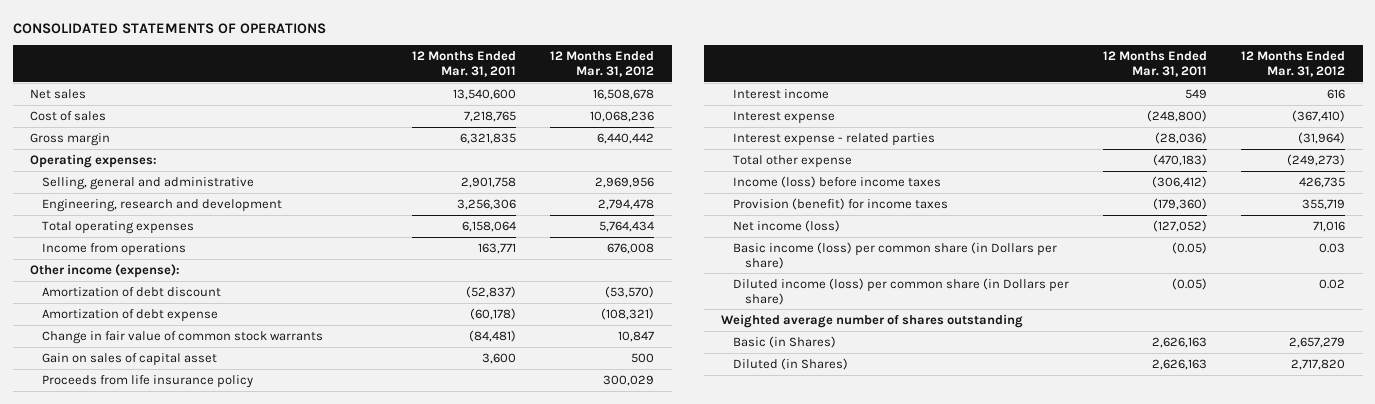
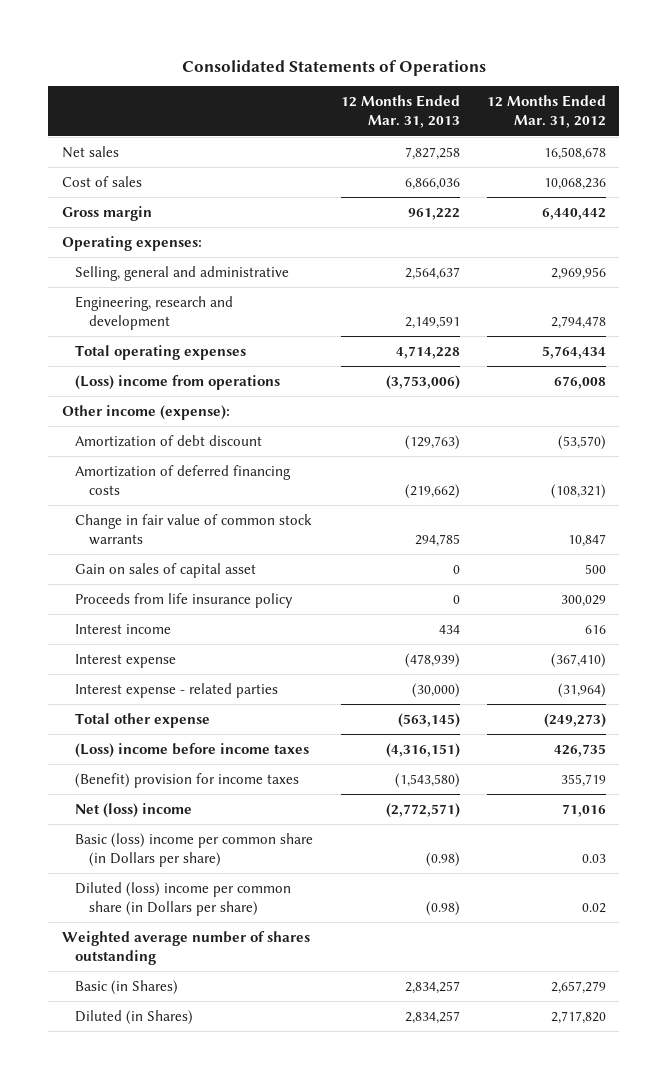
[12,22,326,34] CONSOLIDATED STATEMENTS OF OPERATIONS -> [181,59,486,76] Consolidated Statements of Operations
[412,51,517,78] 12 Months Ended Mar. 31, 2011 -> none
none -> [340,95,460,129] 12 Months Ended Mar. 31, 2013
[41,242,186,256] Income from operations -> [75,374,281,390] (Loss) income from operations
[41,308,218,322] Amortization of debt expense -> [75,464,292,496] Amortization of deferred financing costs
[732,175,941,188] Income (loss) before income taxes -> [75,742,310,758] (Loss) income before income taxes
[732,197,948,210] Provision (benefit) for income taxes -> [75,772,300,788] (Benefit) provision for income taxes
[732,219,840,232] Net income (loss) -> [75,802,193,818] Net (loss) income
[732,241,1057,269] Basic income (loss) per common share (in Dollars per share) -> [75,832,314,868] Basic (loss) income per common share (in Dollars per share)
[732,277,1069,305] Diluted income (loss) per common share (in Dollars per share) -> [75,881,292,917] Diluted (loss) income per common share (in Dollars per share)

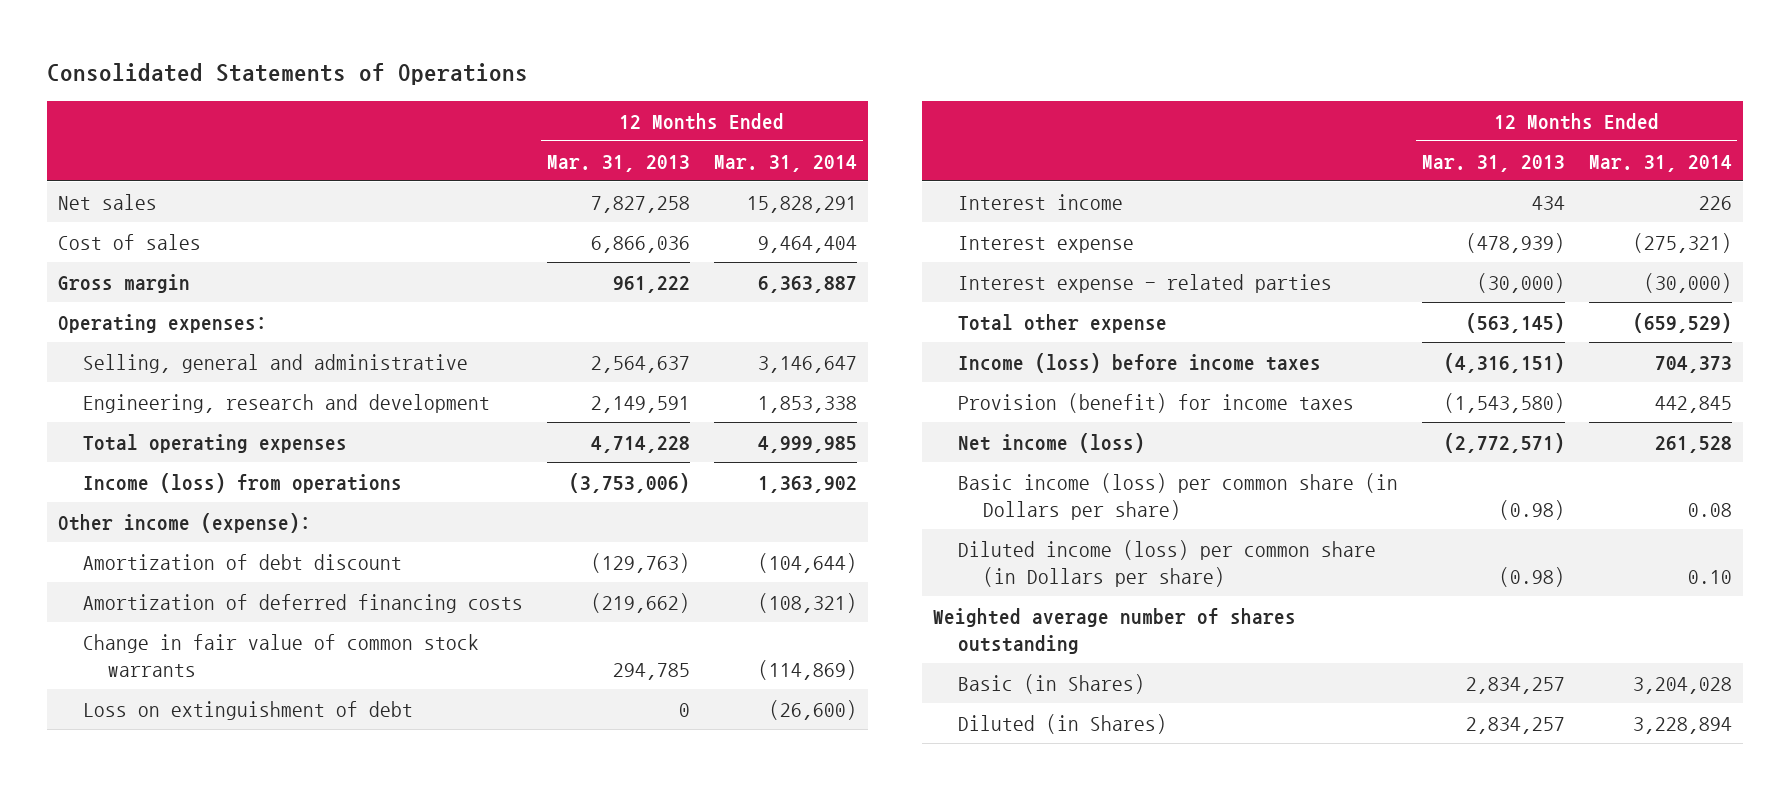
[486,95,606,129] 12 Months Ended Mar. 31, 2012 -> none
none -> [713,154,857,172] Mar. 31, 2014
[75,374,281,390] (Loss) income from operations -> [83,472,403,493] Income (loss) from operations
[75,562,257,578] Gain on sales of capital asset -> none
[75,592,294,608] Proceeds from life insurance policy -> none
none -> [83,700,414,720] Loss on extinguishment of debt
[75,742,310,758] (Loss) income before income taxes -> [958,352,1322,373] Income (loss) before income taxes
[75,772,300,788] (Benefit) provision for income taxes -> [958,392,1355,413] Provision (benefit) for income taxes
[75,802,193,818] Net (loss) income -> [958,432,1146,453] Net income (loss)
[75,832,314,868] Basic (loss) income per common share (in Dollars per share) -> [958,472,1399,520] Basic income (loss) per common share (in Dollars per share)
[75,881,292,917] Diluted (loss) income per common share (in Dollars per share) -> [958,539,1377,587] Diluted income (loss) per common share (in Dollars per share)

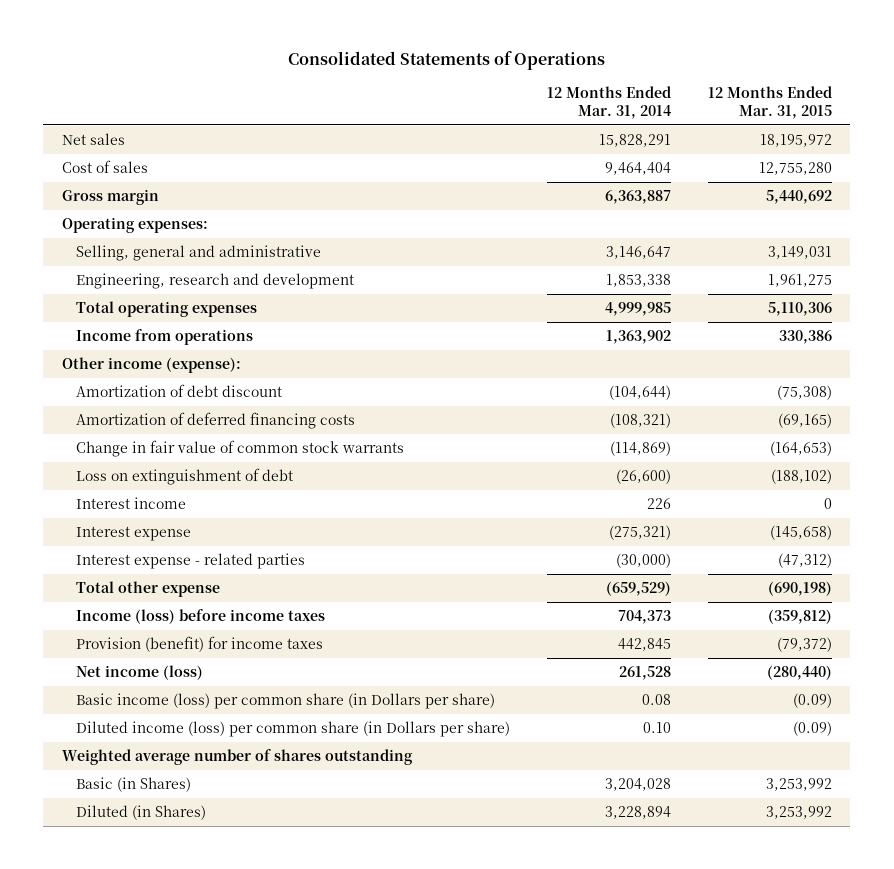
[547,154,691,172] Mar. 31, 2013 -> none
none -> [707,86,832,120] 12 Months Ended Mar. 31, 2015
[83,472,403,493] Income (loss) from operations -> [76,328,254,345] Income from operations

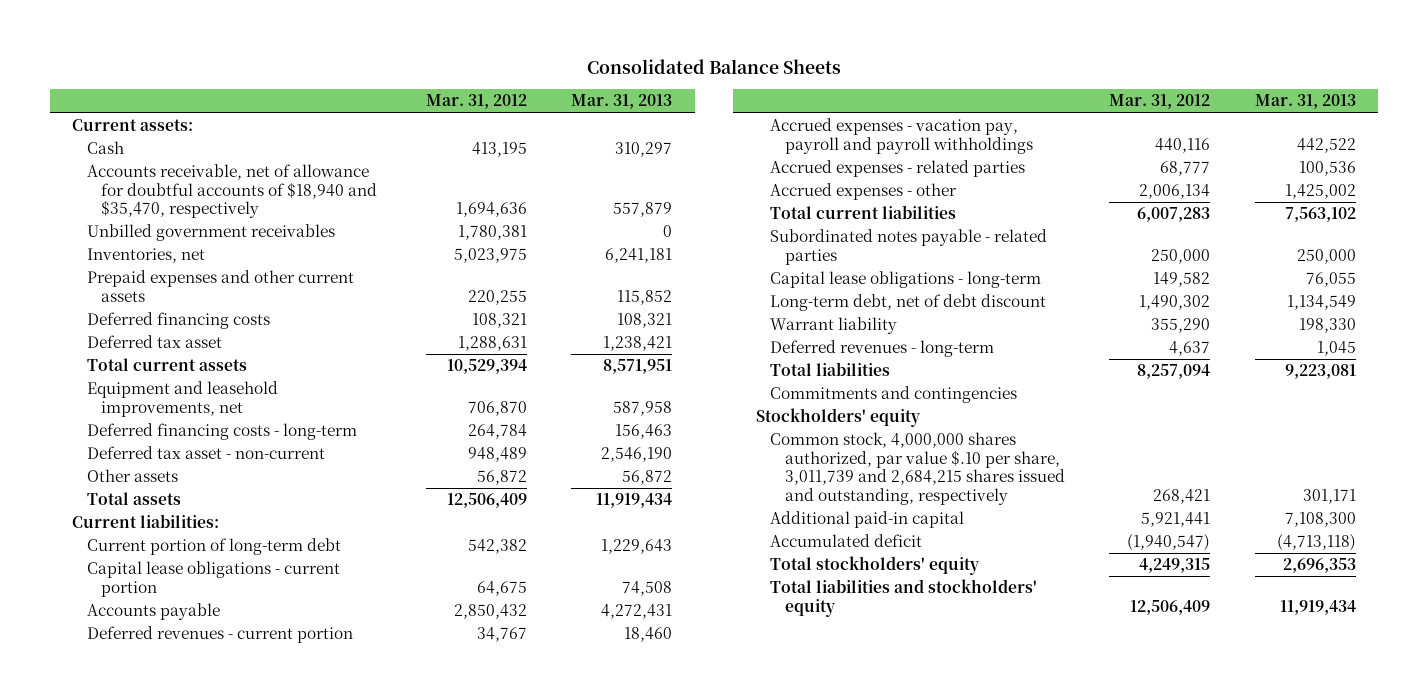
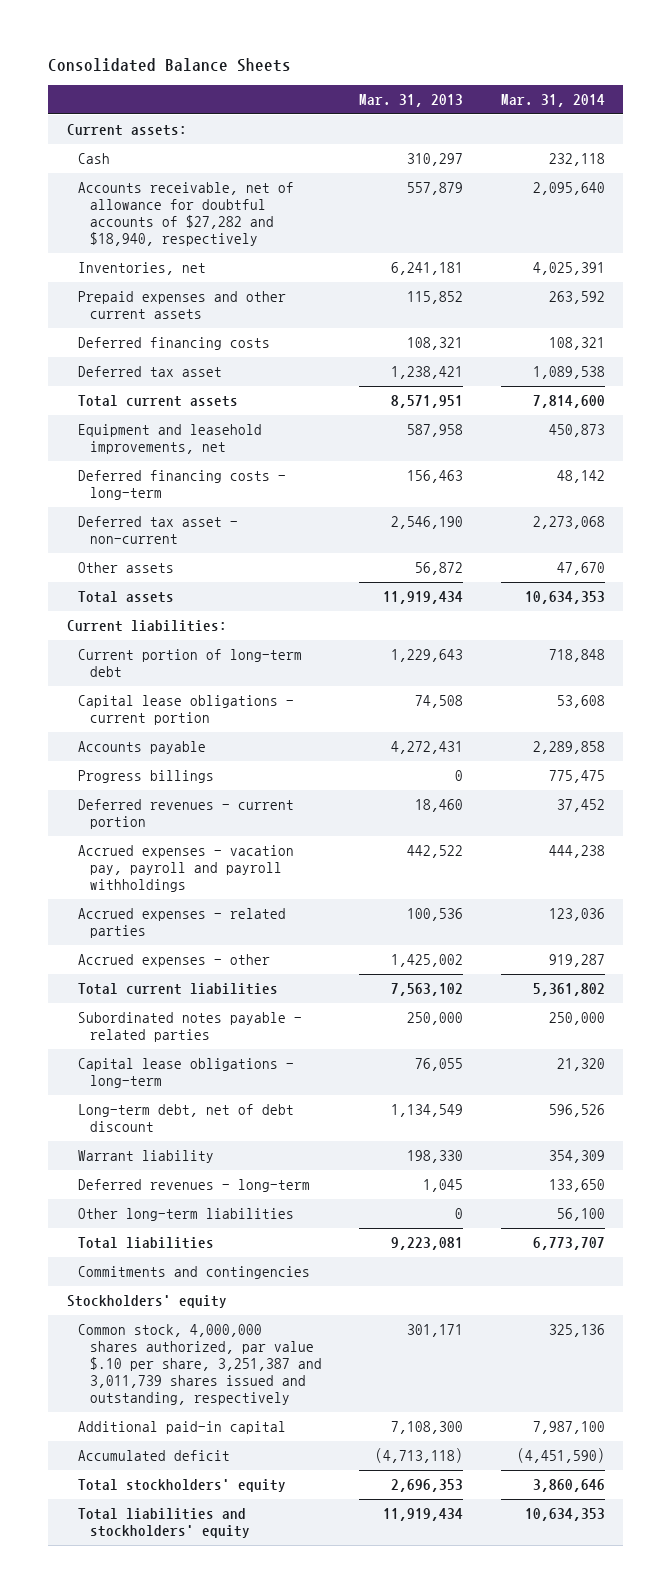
[425,94,527,110] Mar. 31, 2012 -> none
none -> [500,93,605,107] Mar. 31, 2014
[86,224,335,242] Unbilled government receivables -> none
[86,164,378,219] Accounts receivable, net of allowance for doubtful accounts of $18,940 and $35,470, respectively -> [78,181,295,247] Accounts receivable, net of allowance for doubtful accounts of $27,282 and $18,940, respectively
none -> [78,769,215,783] Progress billings
none -> [78,1207,295,1221] Other long-term liabilities
[770,432,1065,505] Common stock, 4,000,000 shares authorized, par value $.10 per share, 3,011,739 and 2,684,215 shares issued and outstanding, respectively -> [78,1323,322,1406] Common stock, 4,000,000 shares authorized, par value $.10 per share, 3,251,387 and 3,011,739 shares issued and outstanding, respectively

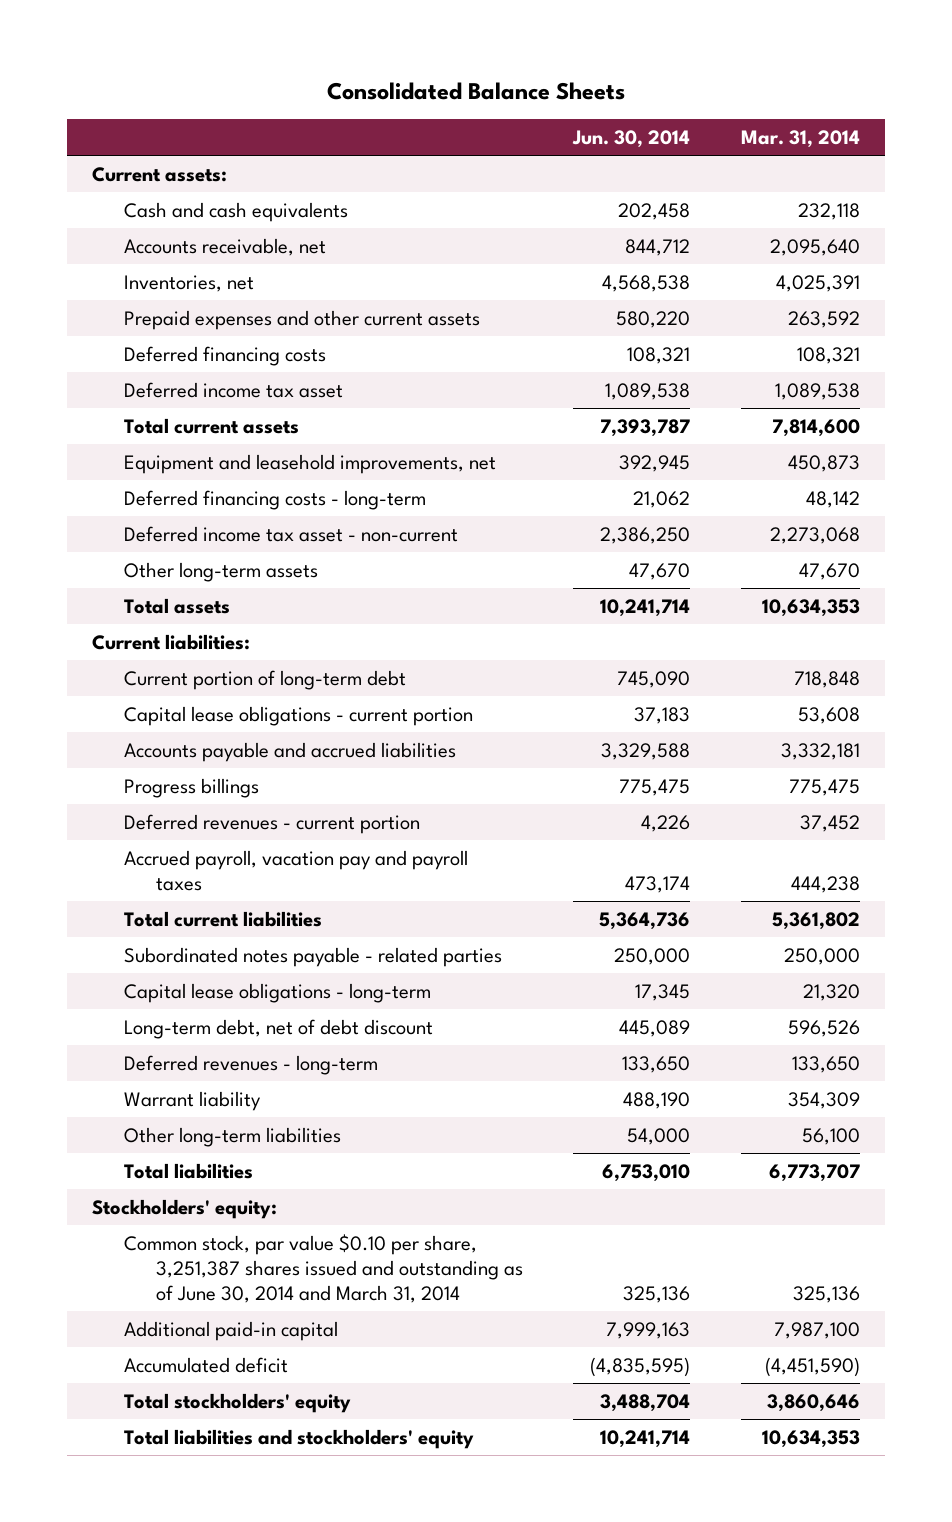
[359,93,464,107] Mar. 31, 2013 -> none
none -> [572,130,691,149] Jun. 30, 2014
[78,152,111,164] Cash -> [123,201,348,222] Cash and cash equivalents
[78,181,295,247] Accounts receivable, net of allowance for doubtful accounts of $27,282 and $18,940, respectively -> [123,237,326,256] Accounts receivable, net
[78,365,223,377] Deferred tax asset -> [123,381,343,398] Deferred income tax asset
[78,515,239,544] Deferred tax asset - non-current -> [123,525,458,542] Deferred income tax asset - non-current
[78,561,175,573] Other assets -> [123,561,318,582] Other long-term assets
[78,740,207,754] Accounts payable -> [123,741,456,762] Accounts payable and accrued liabilities
[532,740,605,754] 2,289,858 -> [781,742,861,760] 3,332,181
[78,907,287,938] Accrued expenses - related parties -> none
[78,953,271,967] Accrued expenses - other -> none
[78,844,295,893] Accrued expenses - vacation pay, payroll and payroll withholdings -> [123,849,468,891] Accrued payroll, vacation pay and payroll taxes
[78,1149,215,1163] Warrant liability -> [123,1090,261,1111] Warrant liability
[78,1265,311,1279] Commitments and contingencies -> none
[66,1294,227,1308] Stockholders' equity -> [91,1198,277,1219] Stockholders' equity:
[78,1323,322,1406] Common stock, 4,000,000 shares authorized, par value $.10 per share, 3,251,387 and 3,011,739 shares issued and outstanding, respectively -> [123,1233,523,1304] Common stock, par value $0.10 per share, 3,251,387 shares issued and outstanding as of June 30, 2014 and March 31, 2014

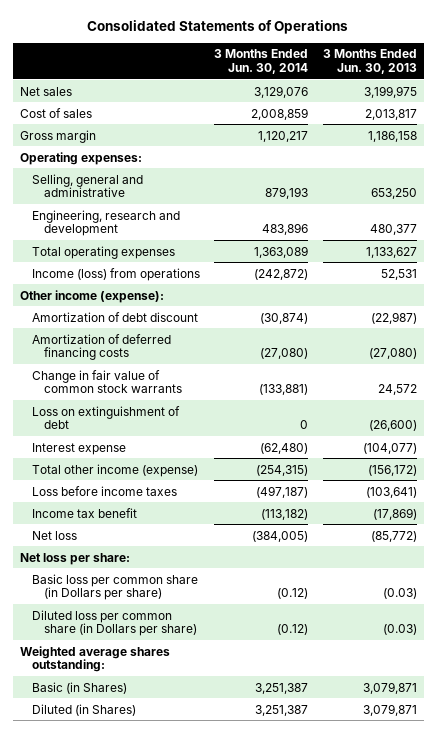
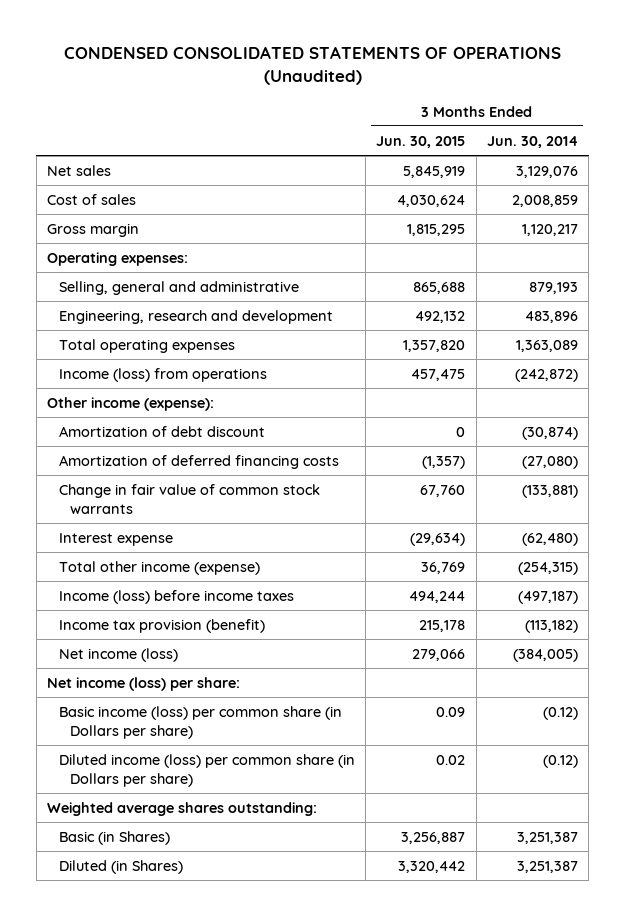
[87,19,349,34] Consolidated Statements of Operations -> [63,46,561,86] CONDENSED CONSOLIDATED STATEMENTS OF OPERATIONS (Unaudited)
[322,49,417,74] 3 Months Ended Jun. 30, 2013 -> none
none -> [376,135,466,148] Jun. 30, 2015
[31,405,180,430] Loss on extinguishment of debt -> none
[31,485,177,496] Loss before income taxes -> [58,589,294,604] Income (loss) before income taxes
[31,507,137,518] Income tax benefit -> [58,618,265,633] Income tax provision (benefit)
[31,530,77,540] Net loss -> [58,647,178,662] Net income (loss)
[19,552,130,565] Net loss per share: -> [47,676,241,691] Net income (loss) per share:
[31,573,198,601] Basic loss per common share (in Dollars per share) -> [58,705,342,739] Basic income (loss) per common share (in Dollars per share)
[31,609,197,637] Diluted loss per common share (in Dollars per share) -> [58,753,355,787] Diluted income (loss) per common share (in Dollars per share)

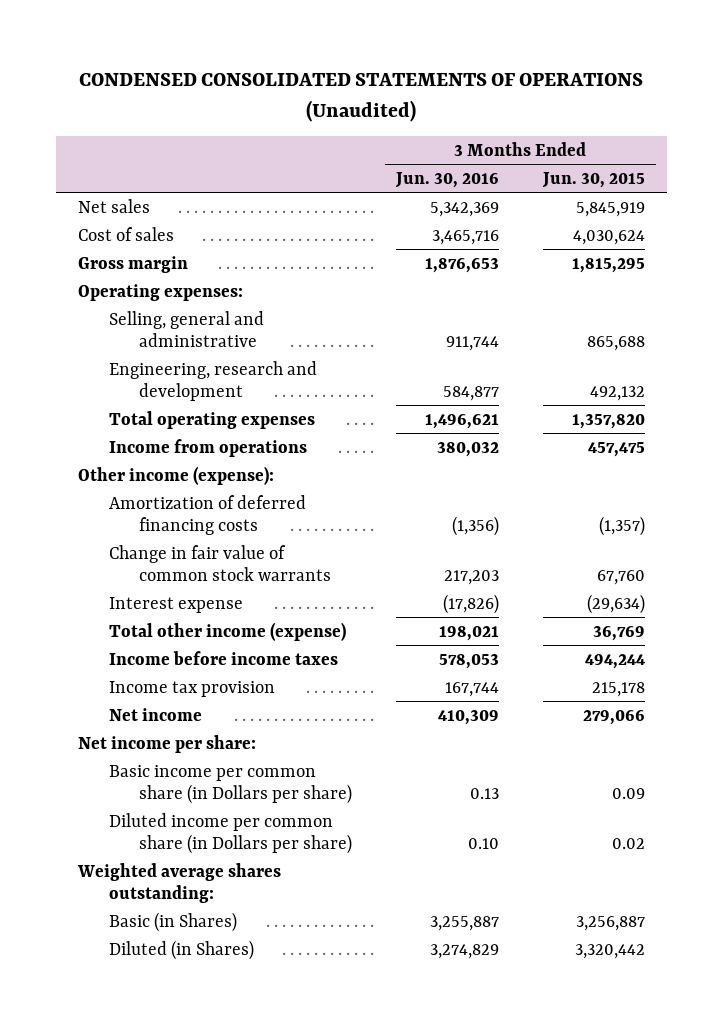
[486,135,578,148] Jun. 30, 2014 -> none
none -> [394,171,499,188] Jun. 30, 2016
[58,367,267,382] Income (loss) from operations -> [108,438,307,457] Income from operations
[58,425,265,437] Amortization of debt discount -> none
[58,589,294,604] Income (loss) before income taxes -> [108,650,338,665] Income before income taxes
[58,618,265,633] Income tax provision (benefit) -> [108,680,275,697] Income tax provision
[58,647,178,662] Net income (loss) -> [108,707,202,721] Net income
[47,676,241,691] Net income (loss) per share: -> [78,734,257,753] Net income per share:
[58,705,342,739] Basic income (loss) per common share (in Dollars per share) -> [108,764,353,805] Basic income per common share (in Dollars per share)
[58,753,355,787] Diluted income (loss) per common share (in Dollars per share) -> [108,812,353,855] Diluted income per common share (in Dollars per share)

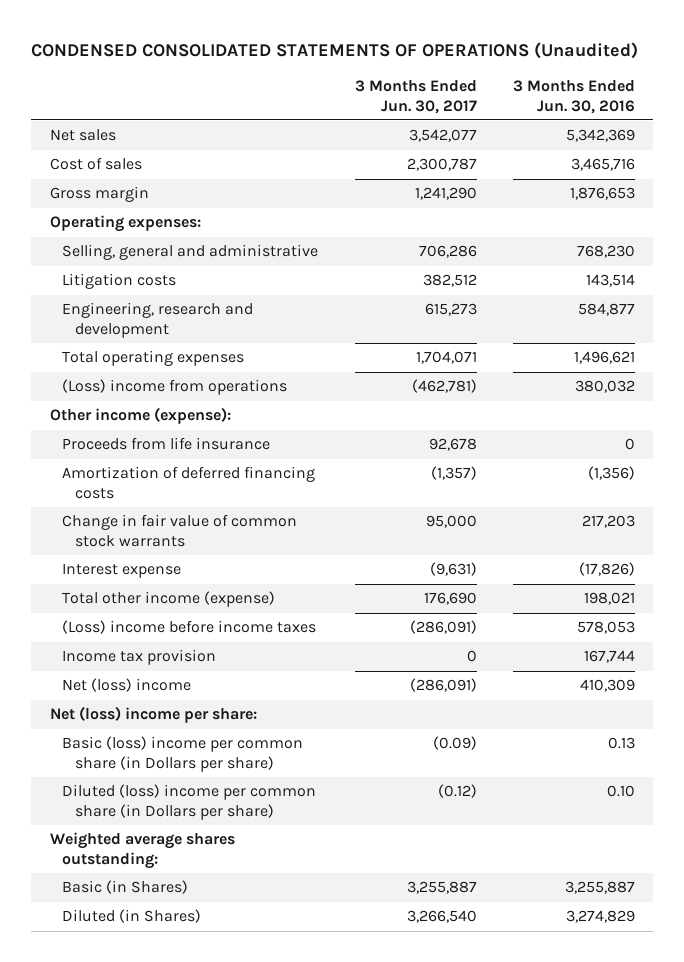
[541,171,645,188] Jun. 30, 2015 -> none
none -> [354,80,477,114] 3 Months Ended Jun. 30, 2017
[445,336,499,352] 911,744 -> [576,245,635,259] 768,230
none -> [62,273,177,290] Litigation costs
[108,438,307,457] Income from operations -> [62,379,288,396] (Loss) income from operations
none -> [62,437,271,451] Proceeds from life insurance
[108,650,338,665] Income before income taxes -> [62,620,317,635] (Loss) income before income taxes
[108,707,202,721] Net income -> [62,678,192,693] Net (loss) income
[78,734,257,753] Net income per share: -> [49,706,257,724] Net (loss) income per share:
[108,764,353,805] Basic income per common share (in Dollars per share) -> [62,736,304,772] Basic (loss) income per common share (in Dollars per share)
[108,812,353,855] Diluted income per common share (in Dollars per share) -> [62,784,317,820] Diluted (loss) income per common share (in Dollars per share)

